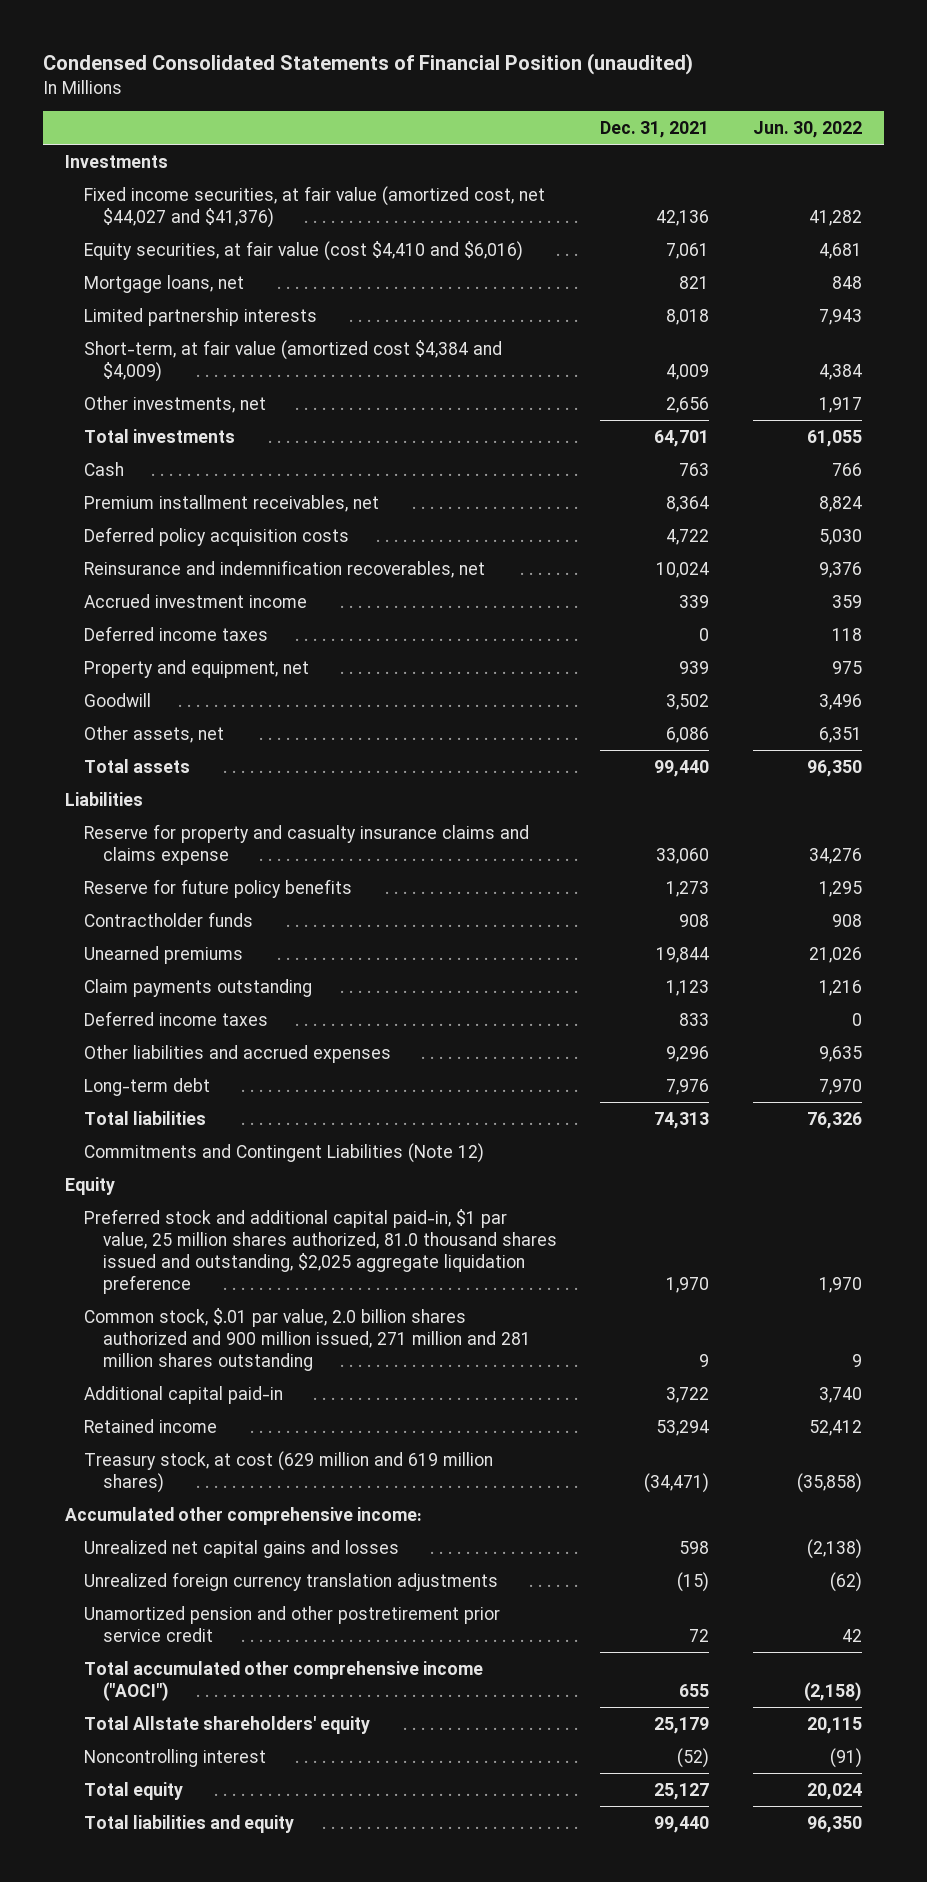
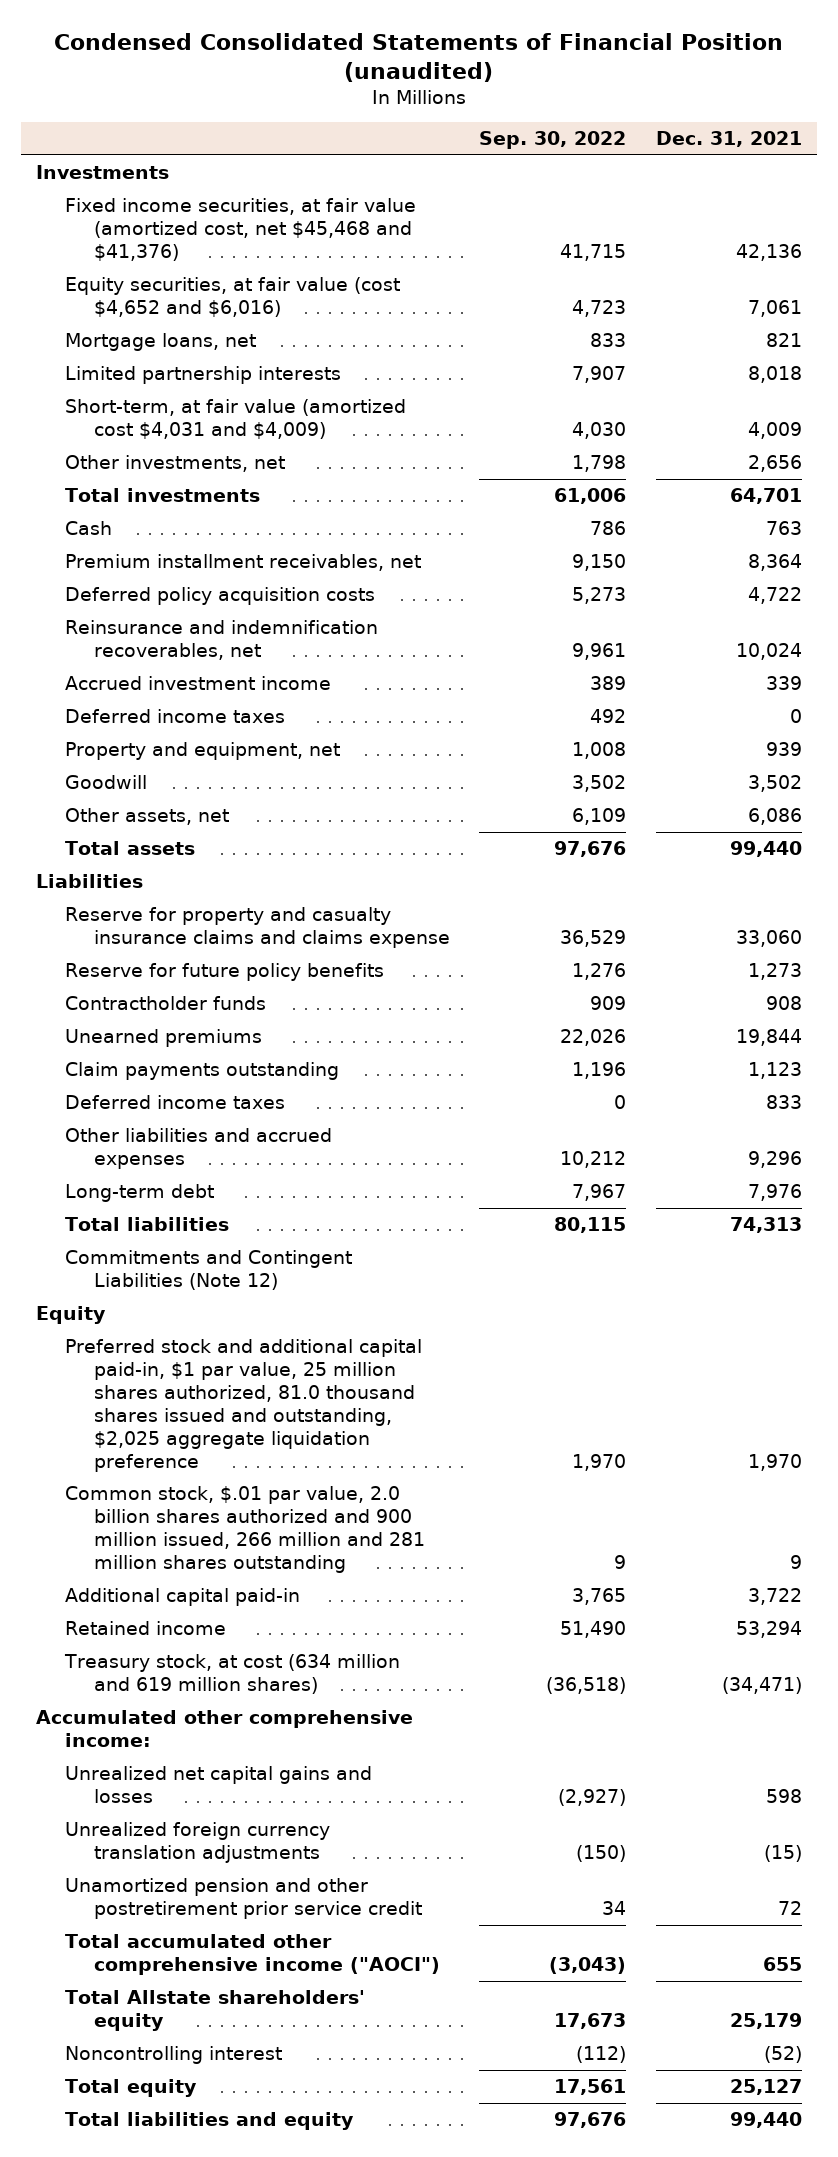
[752,120,862,138] Jun. 30, 2022 -> none
none -> [479,131,627,150] Sep. 30, 2022
[83,185,545,228] Fixed income securities, at fair value (amortized cost, net $44,027 and $41,376) -> [65,198,417,261] Fixed income securities, at fair value (amortized cost, net $45,468 and $41,376)
[83,240,523,261] Equity securities, at fair value (cost $4,410 and $6,016) -> [65,277,401,318] Equity securities, at fair value (cost $4,652 and $6,016)
[83,339,502,382] Short-term, at fair value (amortized cost $4,384 and $4,009) -> [65,399,407,440] Short-term, at fair value (amortized cost $4,031 and $4,009)
[83,1307,531,1371] Common stock, $.01 par value, 2.0 billion shares authorized and 900 million issued, 271 million and 281 million shares outstanding -> [65,1486,425,1573] Common stock, $.01 par value, 2.0 billion shares authorized and 900 million issued, 266 million and 281 million shares outstanding
[83,1450,493,1493] Treasury stock, at cost (629 million and 619 million shares) -> [64,1654,401,1695] Treasury stock, at cost (634 million and 619 million shares)

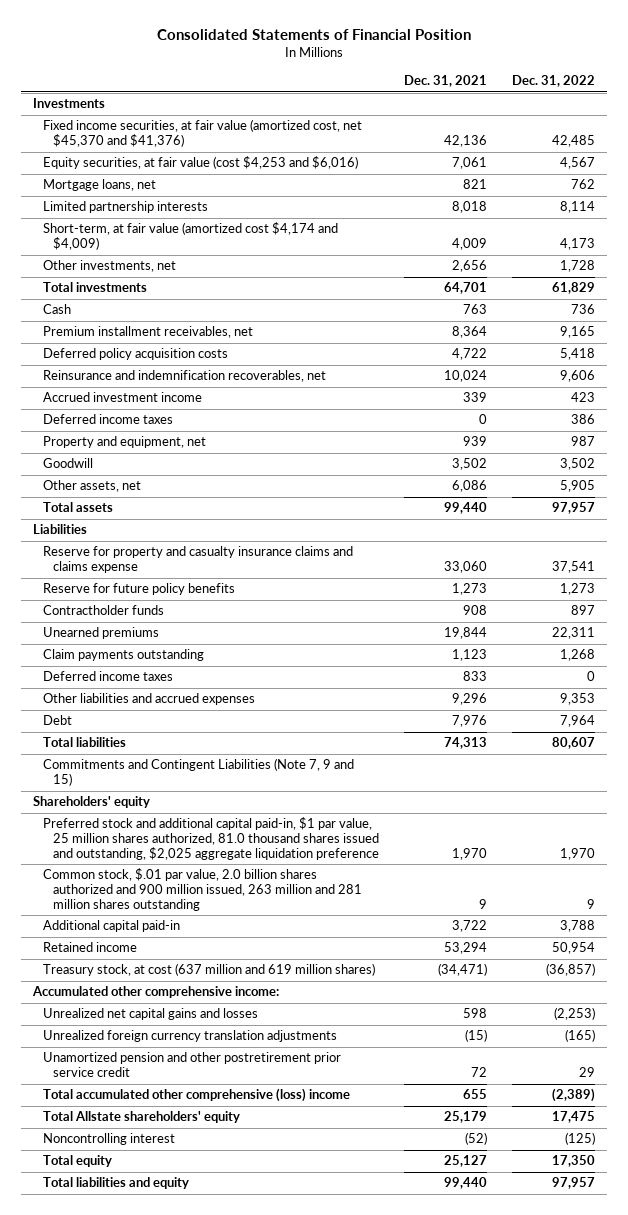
[54,33,784,82] Condensed Consolidated Statements of Financial Position (unaudited) -> [156,29,471,41] Consolidated Statements of Financial Position
[479,131,627,150] Sep. 30, 2022 -> none
none -> [511,75,595,88] Dec. 31, 2022
[65,198,417,261] Fixed income securities, at fair value (amortized cost, net $45,468 and $41,376) -> [42,119,362,148] Fixed income securities, at fair value (amortized cost, net $45,370 and $41,376)
[65,277,401,318] Equity securities, at fair value (cost $4,652 and $6,016) -> [42,156,358,170] Equity securities, at fair value (cost $4,253 and $6,016)
[65,399,407,440] Short-term, at fair value (amortized cost $4,031 and $4,009) -> [42,222,338,251] Short-term, at fair value (amortized cost $4,174 and $4,009)
[65,1184,215,1203] Long-term debt -> [42,715,72,726] Debt
[65,1250,353,1291] Commitments and Contingent Liabilities (Note 12) -> [42,758,354,787] Commitments and Contingent Liabilities (Note 7, 9 and 15)
[36,1306,107,1325] Equity -> [33,796,151,809] Shareholders' equity
[65,1486,425,1573] Common stock, $.01 par value, 2.0 billion shares authorized and 900 million issued, 266 million and 281 million shares outstanding -> [42,868,362,911] Common stock, $.01 par value, 2.0 billion shares authorized and 900 million issued, 263 million and 281 million shares outstanding
[64,1654,401,1695] Treasury stock, at cost (634 million and 619 million shares) -> [42,963,375,977] Treasury stock, at cost (637 million and 619 million shares)
[65,1934,440,1976] Total accumulated other comprehensive income ("AOCI") -> [42,1088,350,1103] Total accumulated other comprehensive (loss) income

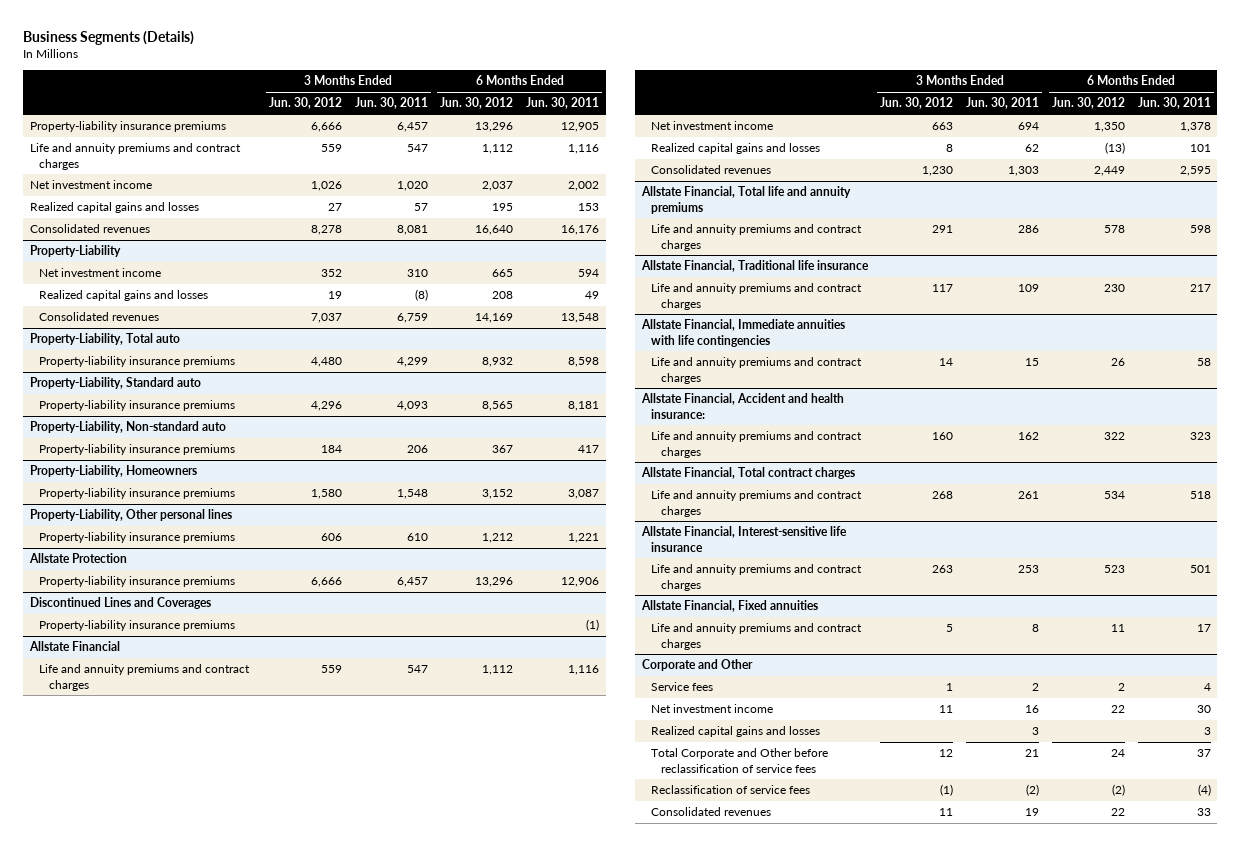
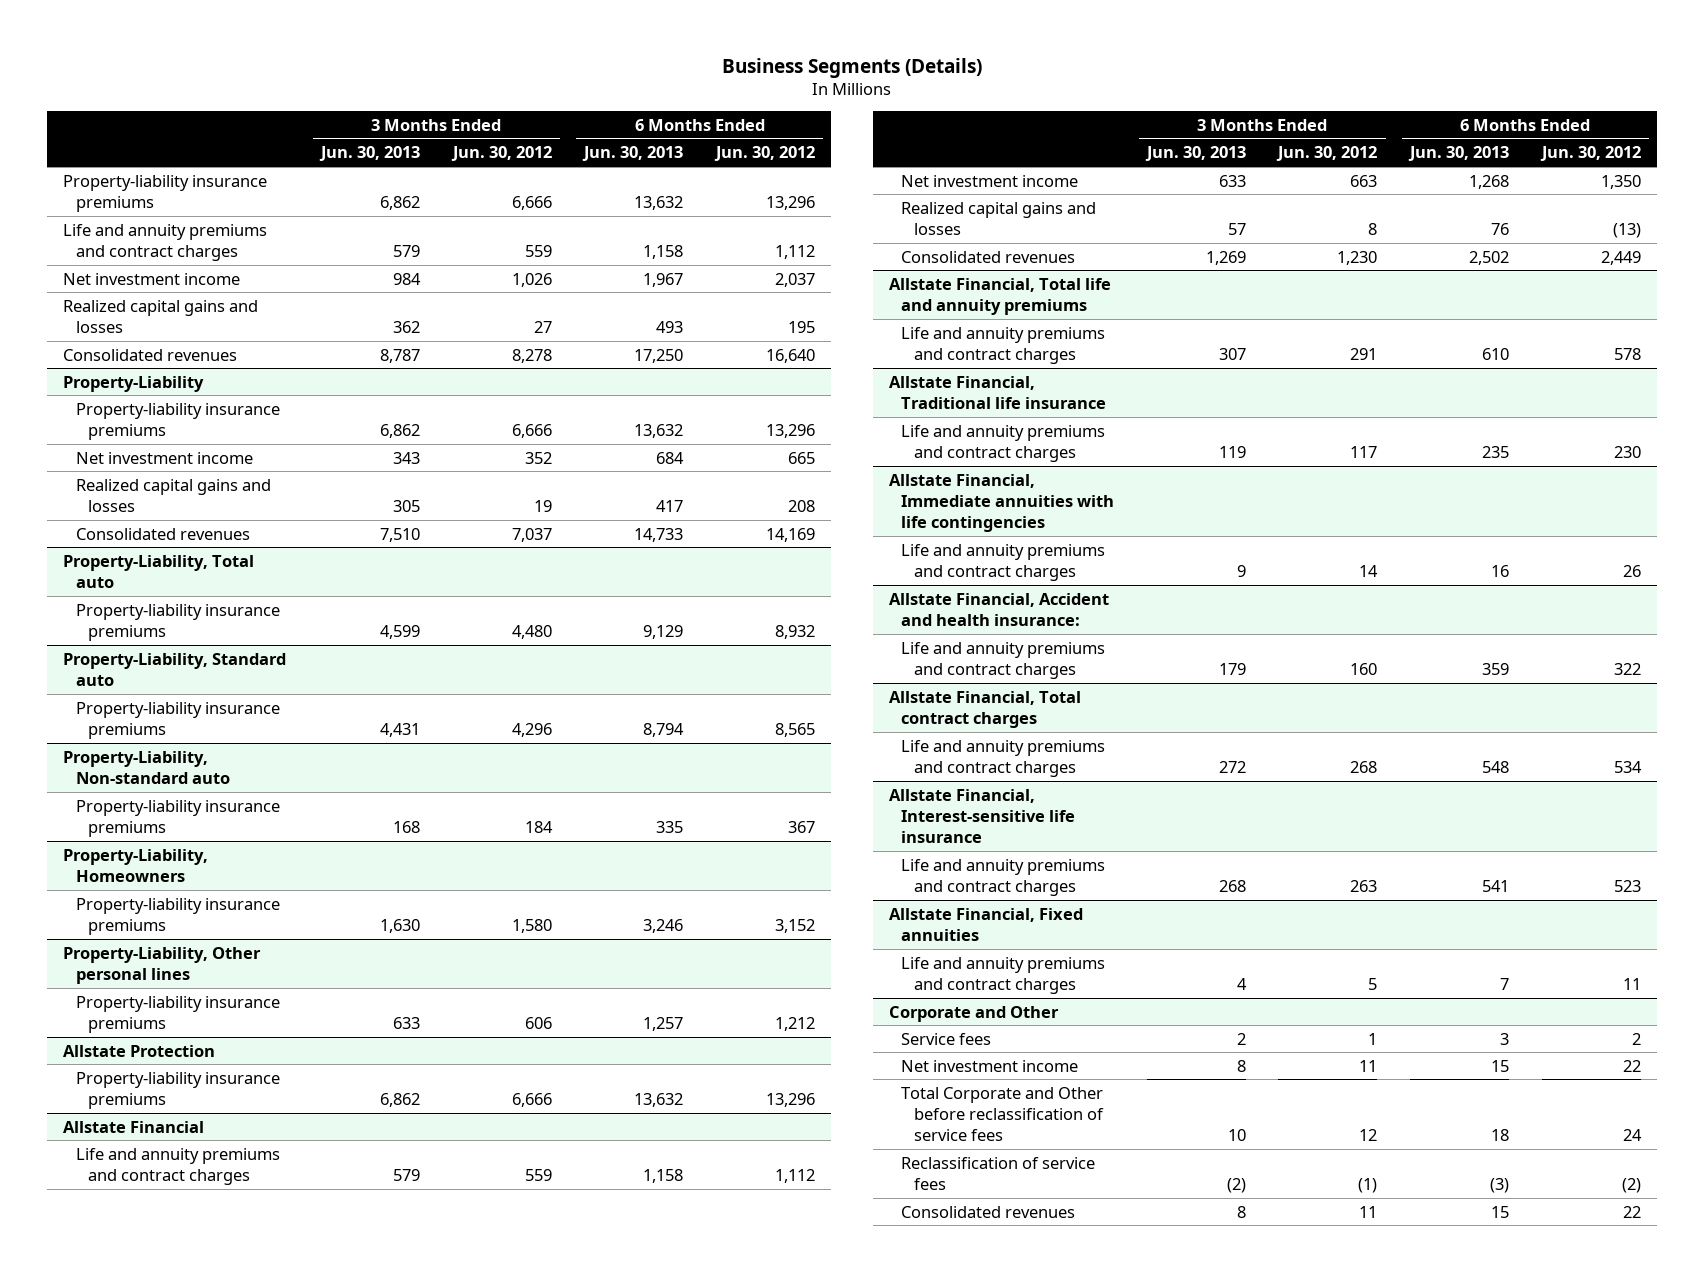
[354,97,428,110] Jun. 30, 2011 -> none
[526,97,600,110] Jun. 30, 2011 -> none
none -> [319,146,421,162] Jun. 30, 2013
none -> [582,146,684,162] Jun. 30, 2013
none -> [75,402,280,440] Property-liability insurance premiums
[29,597,211,610] Discontinued Lines and Coverages -> none
[39,620,236,632] Property-liability insurance premiums -> none
[651,726,821,738] Realized capital gains and losses -> none

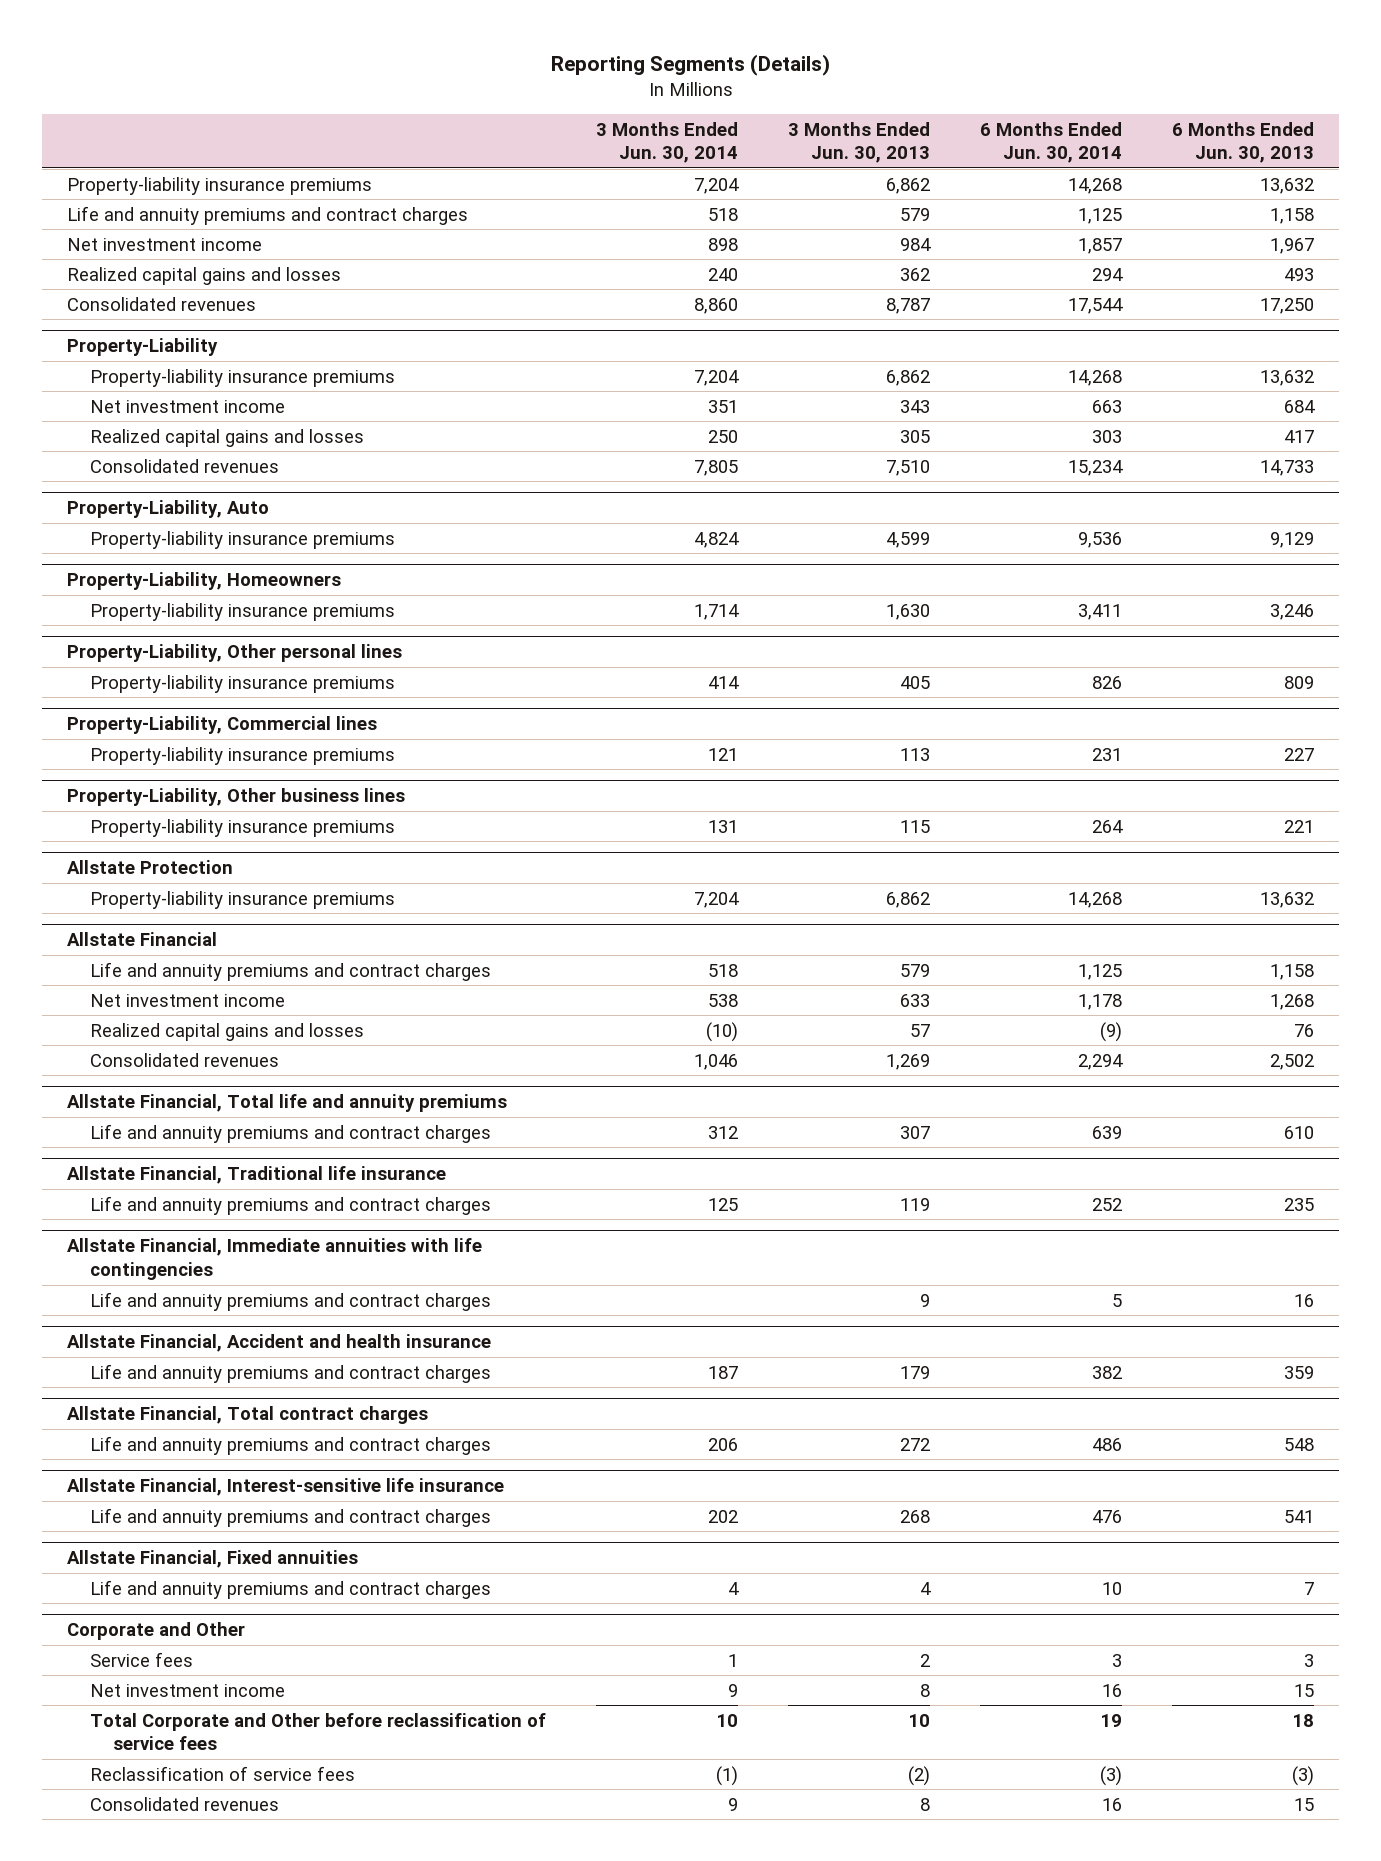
[721,57,982,78] Business Segments (Details) -> [550,53,830,76] Reporting Segments (Details)
[450,146,552,162] Jun. 30, 2012 -> none
[713,146,815,162] Jun. 30, 2012 -> none
none -> [596,121,739,164] 3 Months Ended Jun. 30, 2014
none -> [980,121,1123,164] 6 Months Ended Jun. 30, 2014
[63,554,255,588] Property-Liability, Total auto -> [67,500,270,519] Property-Liability, Auto
[63,652,287,686] Property-Liability, Standard auto -> none
[75,701,280,739] Property-liability insurance premiums -> none
[63,750,230,784] Property-Liability, Non-standard auto -> none
[75,799,280,837] Property-liability insurance premiums -> none
[393,1016,421,1029] 633 -> [900,675,931,689] 405
[643,1016,684,1031] 1,257 -> [1284,675,1315,689] 809
none -> [67,716,378,735] Property-Liability, Commercial lines
none -> [89,746,395,765] Property-liability insurance premiums
none -> [67,788,406,807] Property-Liability, Other business lines
none -> [89,818,395,837] Property-liability insurance premiums
[888,592,1109,626] Allstate Financial, Accident and health insurance: -> [67,1334,492,1353] Allstate Financial, Accident and health insurance

